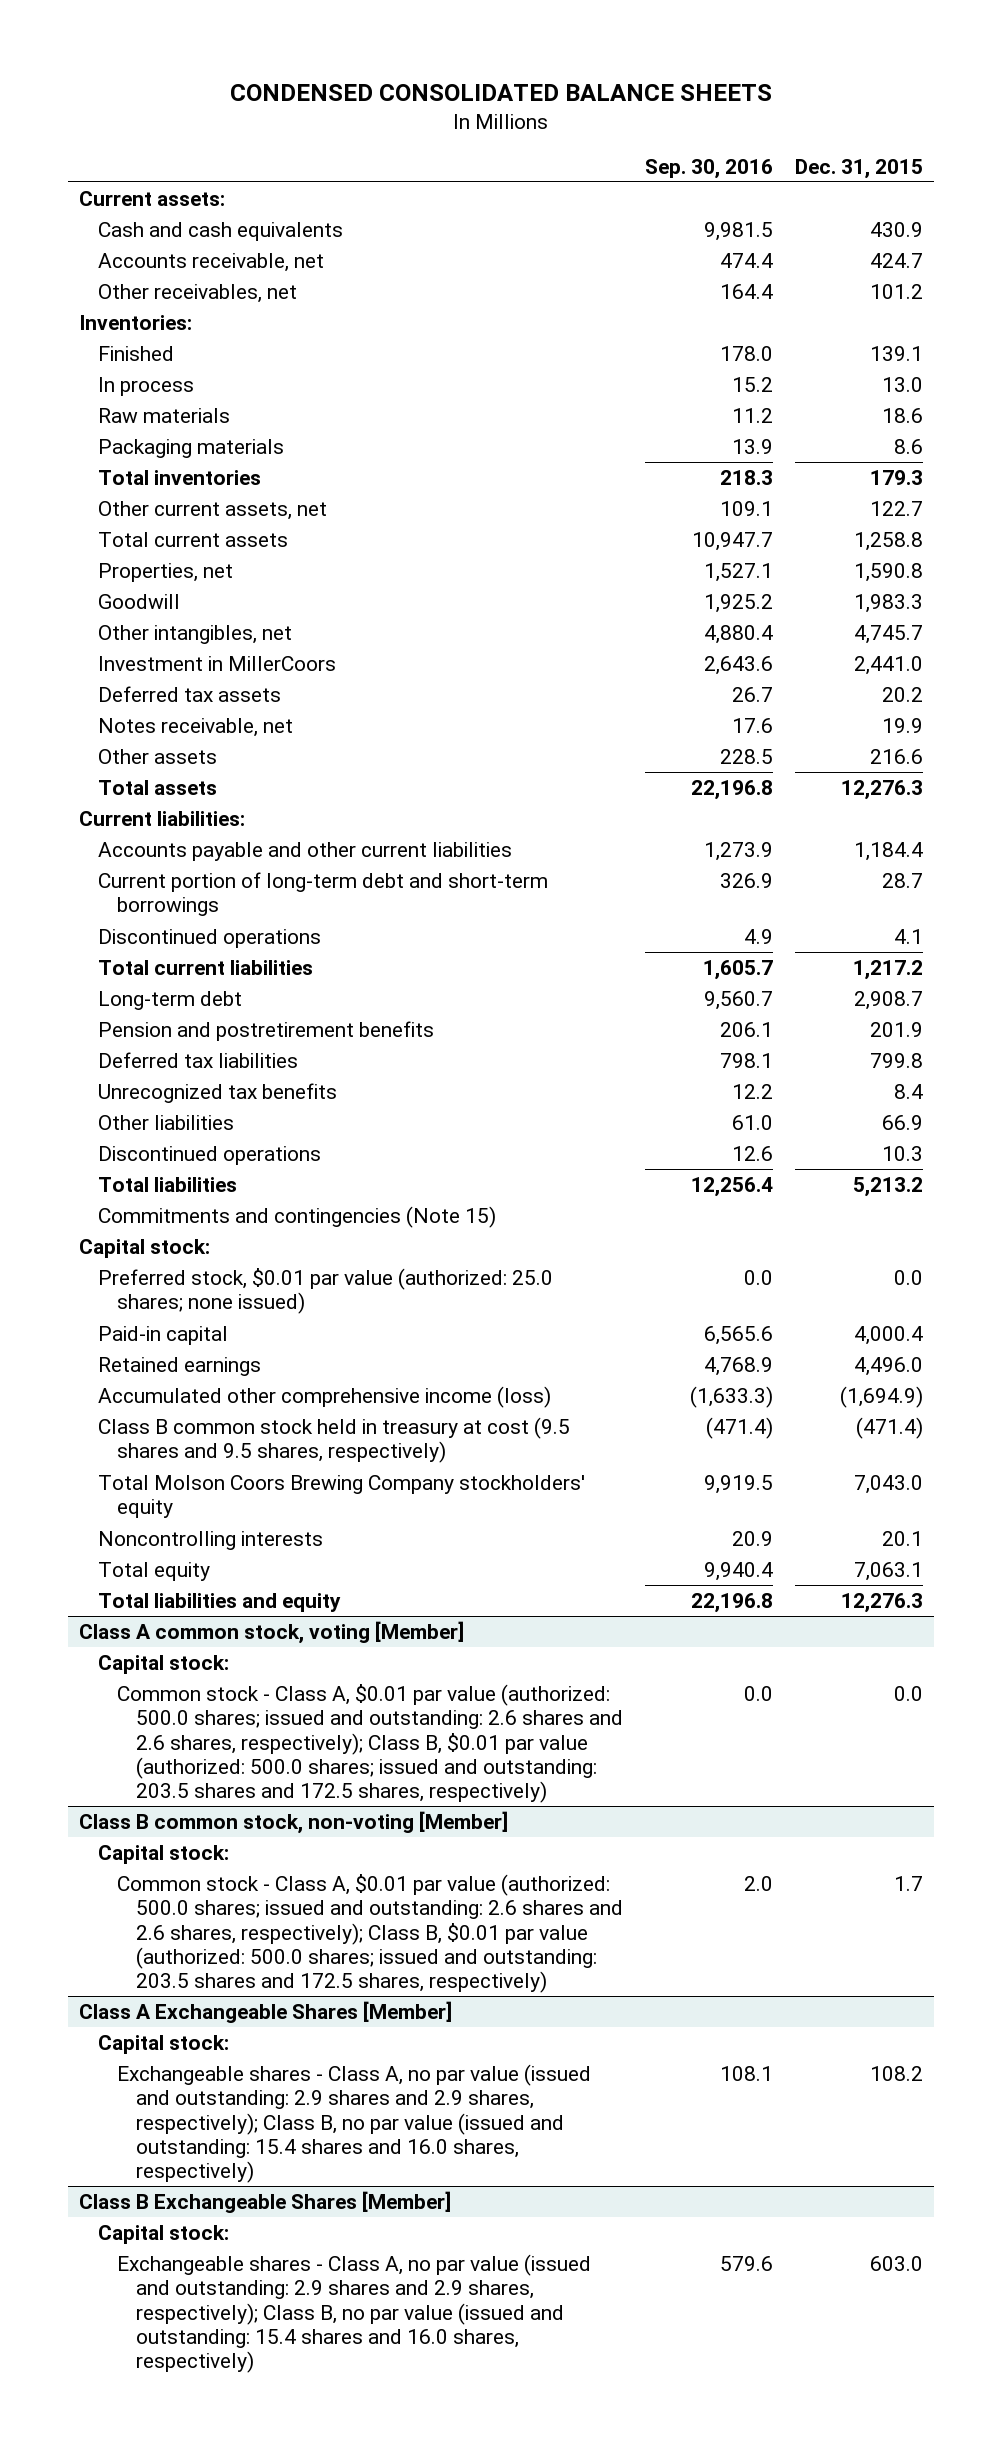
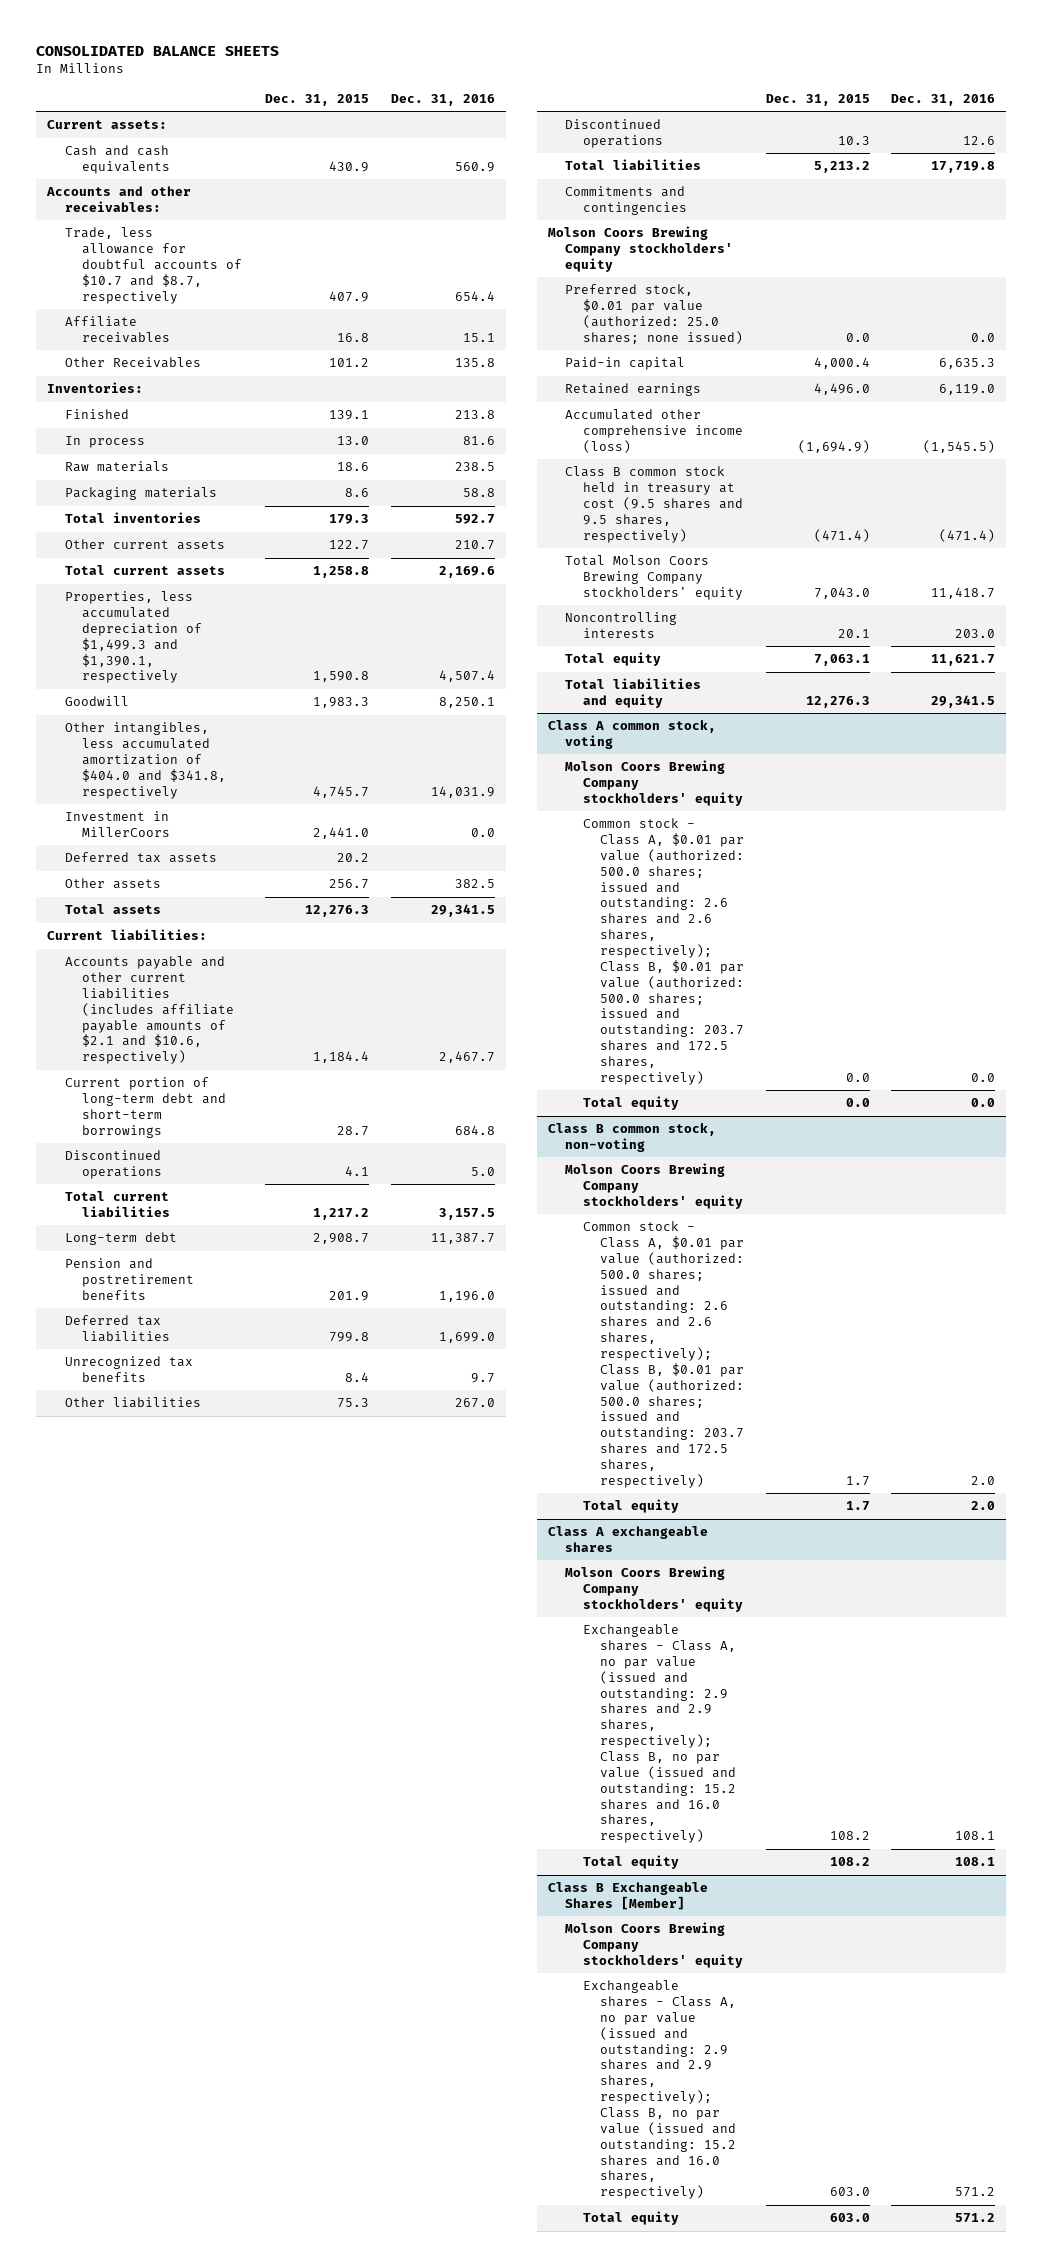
[229,83,772,101] CONDENSED CONSOLIDATED BALANCE SHEETS -> [36,46,280,57] CONSOLIDATED BALANCE SHEETS
[644,158,773,179] Sep. 30, 2016 -> none
none -> [390,93,495,106] Dec. 31, 2016
[98,253,325,273] Accounts receivable, net -> none
none -> [46,186,192,213] Accounts and other receivables:
none -> [64,227,242,304] Trade, less allowance for doubtful accounts of $10.7 and $8.7, respectively
none -> [64,316,170,344] Affiliate receivables
[98,284,298,304] Other receivables, net -> [64,357,201,369] Other Receivables
[98,501,328,521] Other current assets, net -> [64,539,225,551] Other current assets
[98,563,234,583] Properties, net -> [64,591,202,684] Properties, less accumulated depreciation of $1,499.3 and $1,390.1, respectively
[98,625,293,645] Other intangibles, net -> [64,722,226,799] Other intangibles, less accumulated amortization of $404.0 and $341.8, respectively
[98,718,294,738] Notes receivable, net -> none
[869,749,923,765] 216.6 -> [328,879,369,890] 256.7
[98,842,513,862] Accounts payable and other current liabilities -> [64,956,234,1065] Accounts payable and other current liabilities (includes affiliate payable amounts of $2.1 and $10.6, respectively)
[881,1115,923,1131] 66.9 -> [336,1398,369,1409] 75.3
[79,1239,211,1259] Capital stock: -> none
[98,1206,497,1229] Commitments and contingencies (Note 15) -> [565,186,687,216] Commitments and contingencies
none -> [548,226,734,272] Molson Coors Brewing Company stockholders' equity
[98,1655,230,1675] Capital stock: -> none
[98,1845,230,1865] Capital stock: -> none
[98,2035,230,2055] Capital stock: -> none
[79,1621,465,1645] Class A common stock, voting [Member] -> [548,720,717,750] Class A common stock, voting
none -> [565,760,743,806] Molson Coors Brewing Company stockholders' equity
[117,1684,624,1804] Common stock - Class A, $0.01 par value (authorized: 500.0 shares; issued and outstanding: 2.6 shares and 2.6 shares, respectively); Class B, $0.01 par value (authorized: 500.0 shares; issued and outstanding: 203.5 shares and 172.5 shares, respectively) -> [582,818,744,1085] Common stock - Class A, $0.01 par value (authorized: 500.0 shares; issued and outstanding: 2.6 shares and 2.6 shares, respectively); Class B, $0.01 par value (authorized: 500.0 shares; issued and outstanding: 203.7 shares and 172.5 shares, respectively)
none -> [582,1096,679,1111] Total equity
[79,1811,509,1835] Class B common stock, non-voting [Member] -> [548,1123,717,1153] Class B common stock, non-voting
none -> [565,1163,743,1209] Molson Coors Brewing Company stockholders' equity
[117,1874,624,1994] Common stock - Class A, $0.01 par value (authorized: 500.0 shares; issued and outstanding: 2.6 shares and 2.6 shares, respectively); Class B, $0.01 par value (authorized: 500.0 shares; issued and outstanding: 203.5 shares and 172.5 shares, respectively) -> [582,1221,744,1488] Common stock - Class A, $0.01 par value (authorized: 500.0 shares; issued and outstanding: 2.6 shares and 2.6 shares, respectively); Class B, $0.01 par value (authorized: 500.0 shares; issued and outstanding: 203.7 shares and 172.5 shares, respectively)
none -> [582,1499,679,1514] Total equity
[79,2001,453,2024] Class A Exchangeable Shares [Member] -> [548,1526,709,1553] Class A exchangeable shares
none -> [565,1566,743,1612] Molson Coors Brewing Company stockholders' equity
[117,2064,592,2184] Exchangeable shares - Class A, no par value (issued and outstanding: 2.9 shares and 2.9 shares, respectively); Class B, no par value (issued and outstanding: 15.4 shares and 16.0 shares, respectively) -> [582,1624,736,1844] Exchangeable shares - Class A, no par value (issued and outstanding: 2.9 shares and 2.9 shares, respectively); Class B, no par value (issued and outstanding: 15.2 shares and 16.0 shares, respectively)
none -> [582,1855,679,1870] Total equity
[98,2225,230,2245] Capital stock: -> none
none -> [565,1922,743,1968] Molson Coors Brewing Company stockholders' equity
[117,2254,592,2374] Exchangeable shares - Class A, no par value (issued and outstanding: 2.9 shares and 2.9 shares, respectively); Class B, no par value (issued and outstanding: 15.4 shares and 16.0 shares, respectively) -> [582,1980,736,2200] Exchangeable shares - Class A, no par value (issued and outstanding: 2.9 shares and 2.9 shares, respectively); Class B, no par value (issued and outstanding: 15.2 shares and 16.0 shares, respectively)
none -> [582,2211,679,2226] Total equity

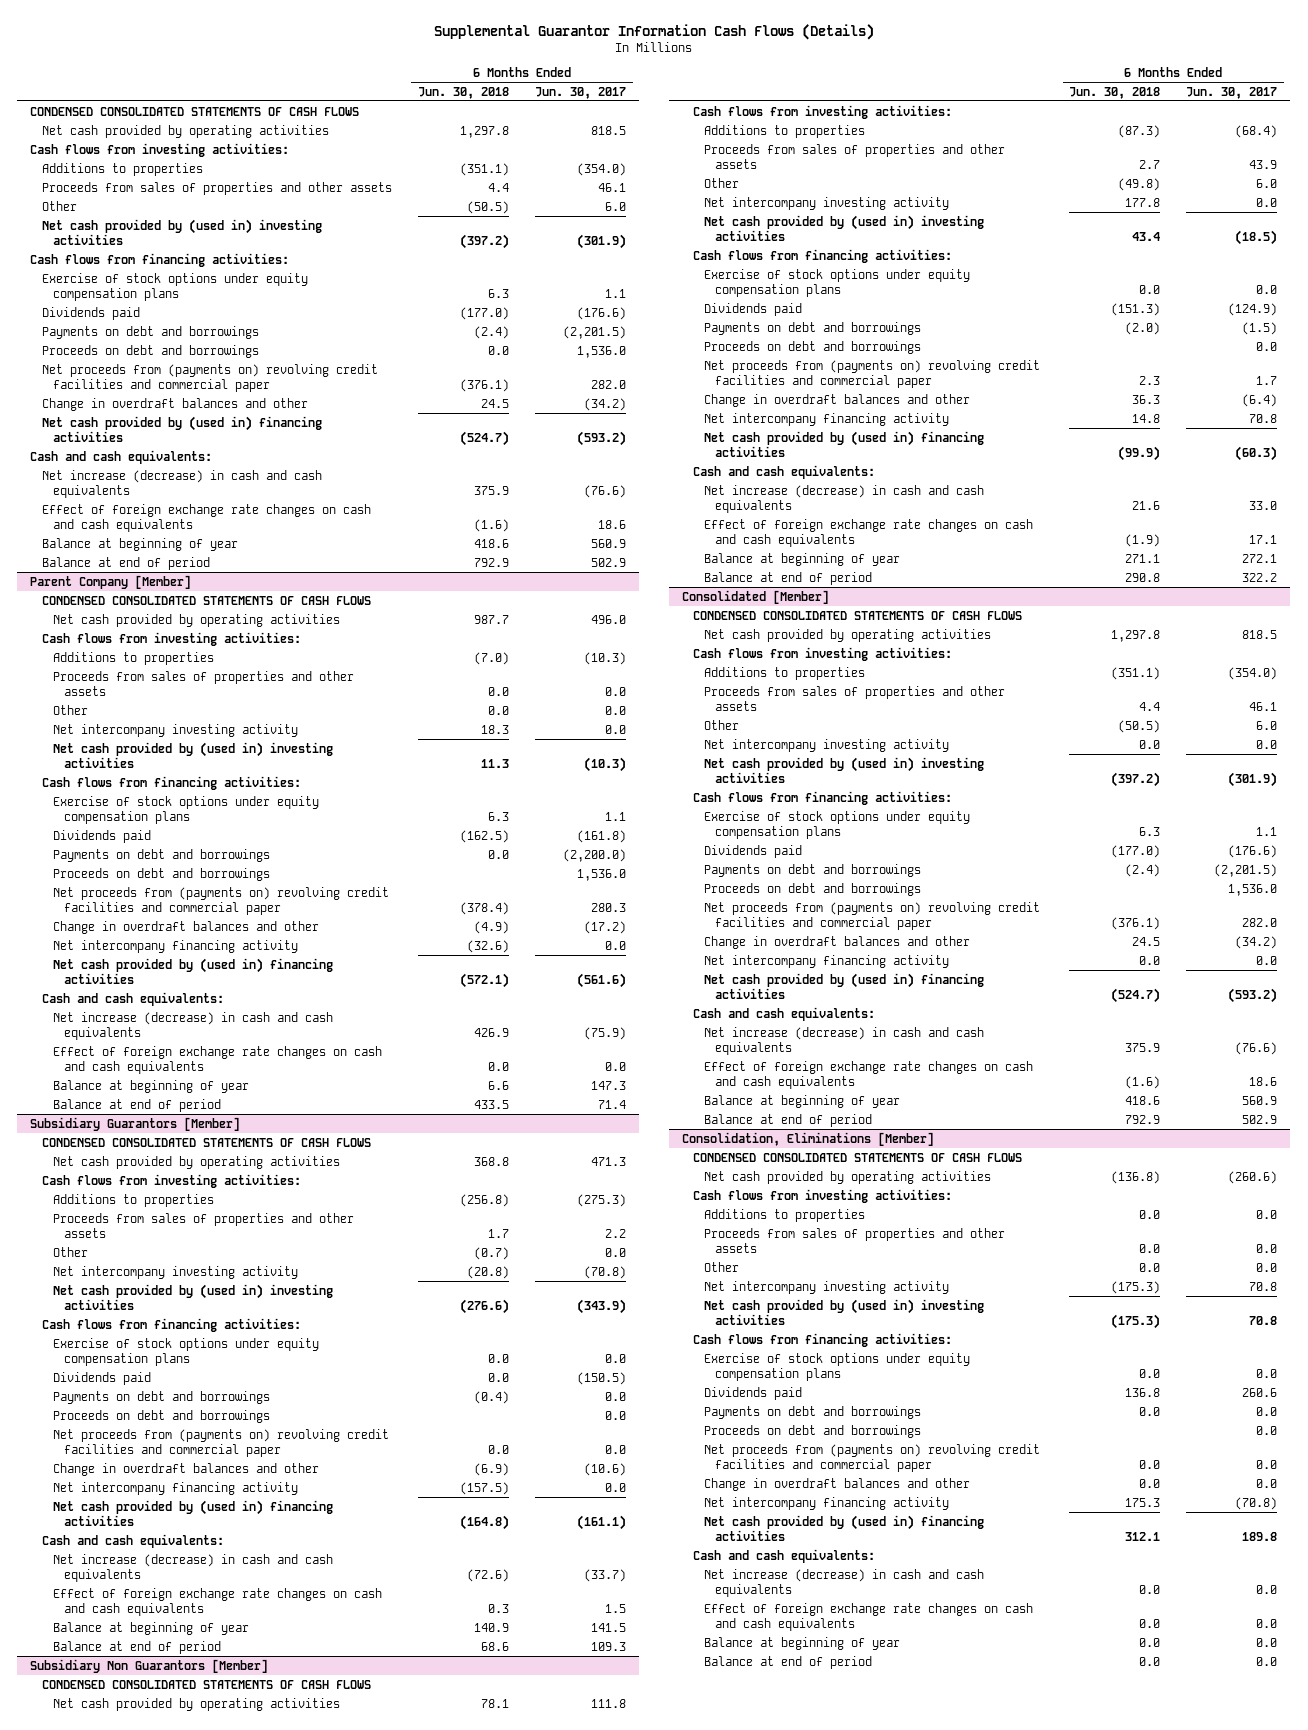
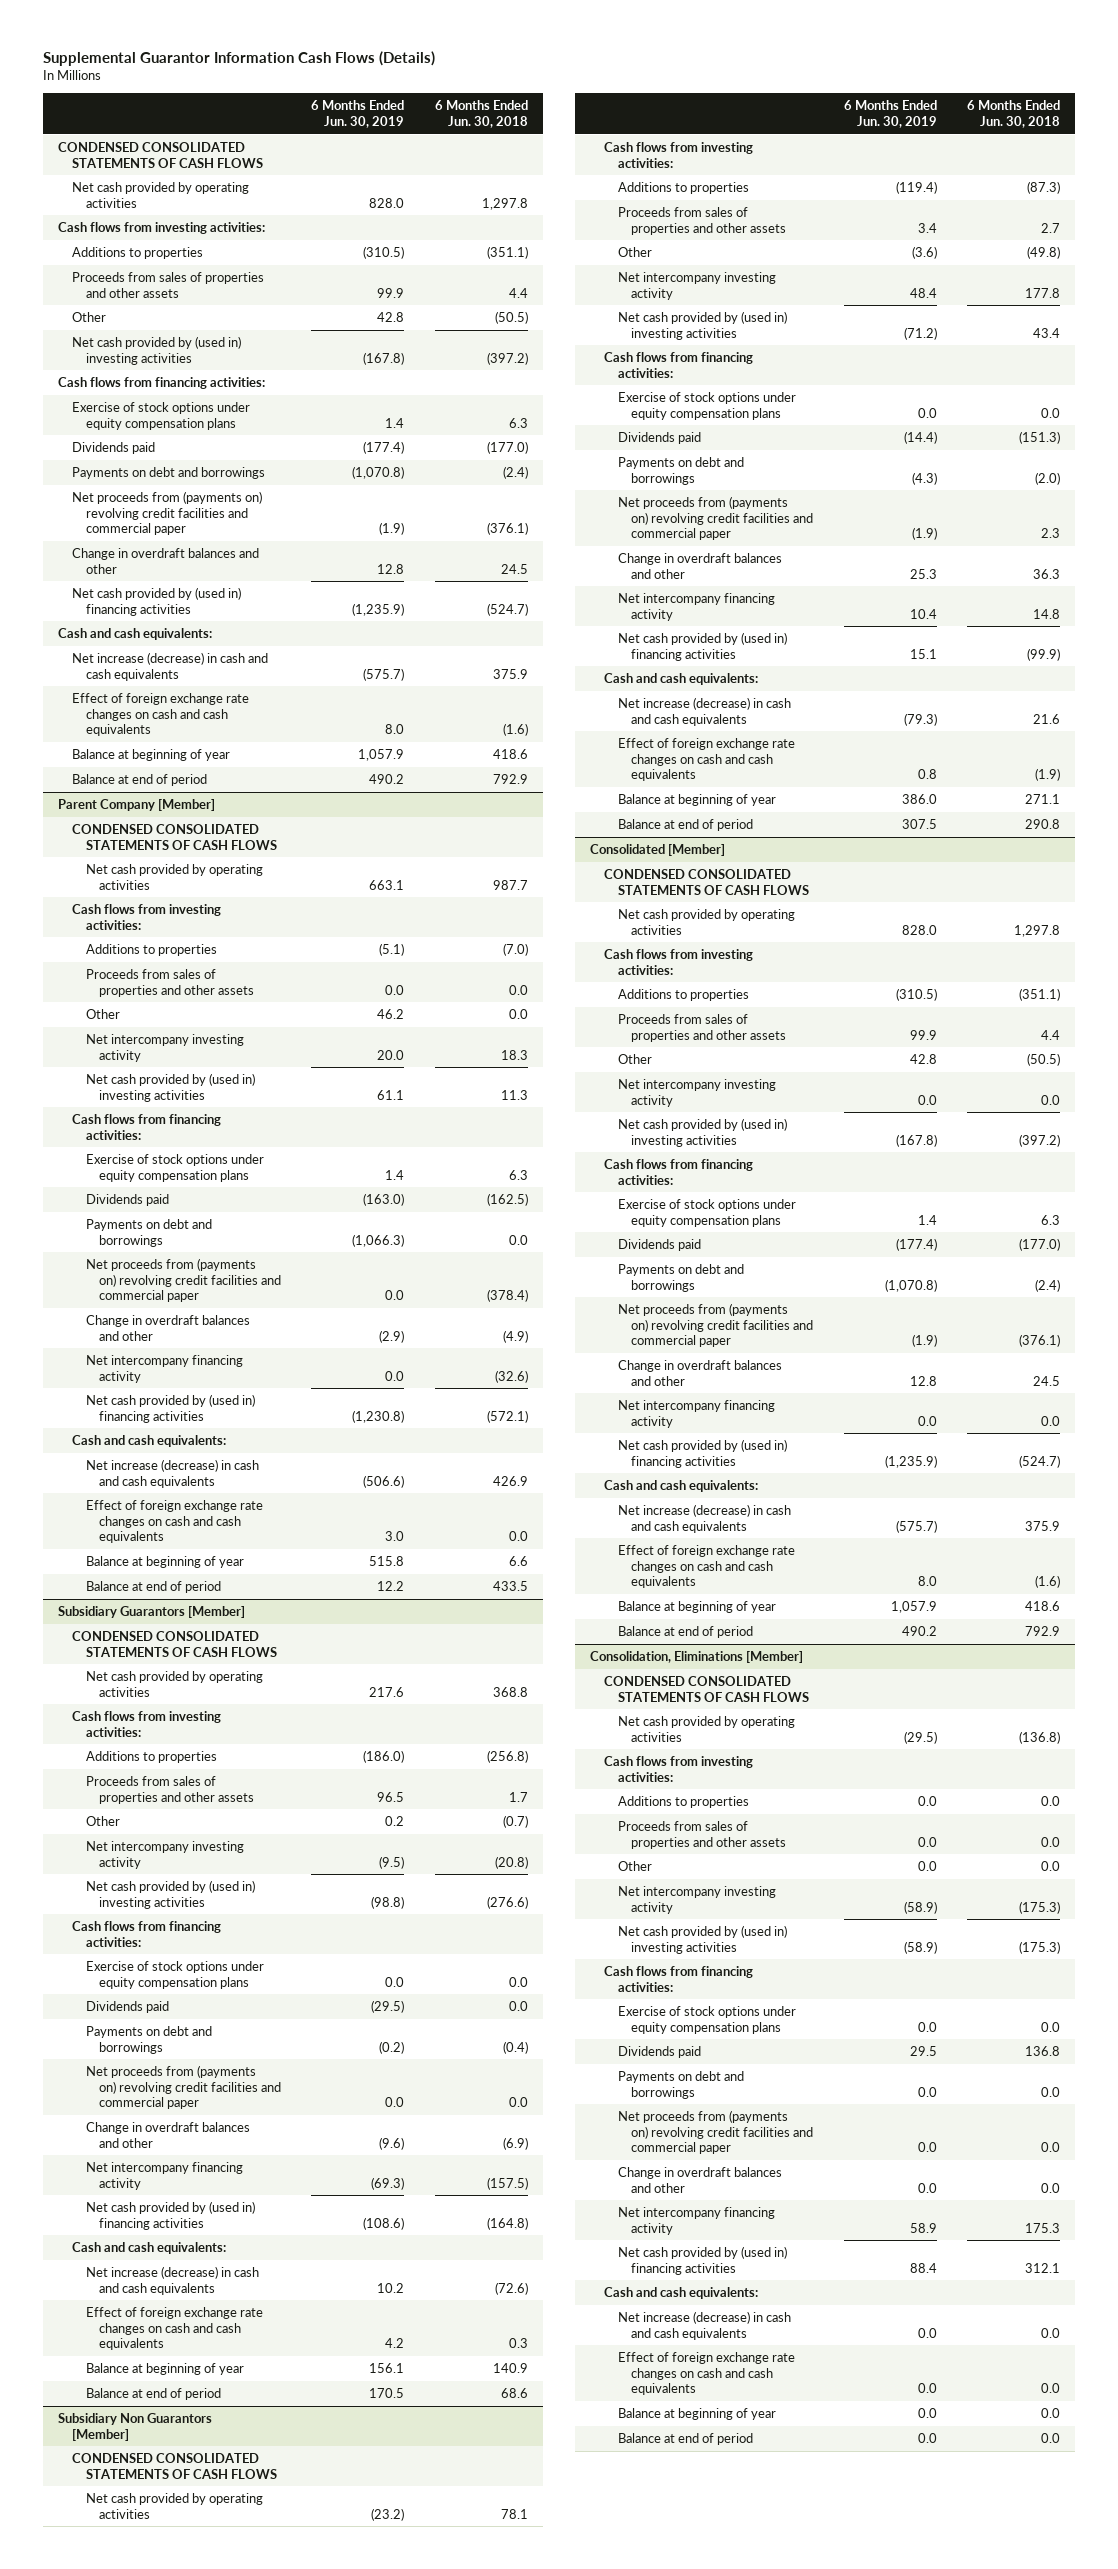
[535,86,627,99] Jun. 30, 2017 -> none
none -> [311,100,405,128] 6 Months Ended Jun. 30, 2019
[41,344,259,358] Proceeds on debt and borrowings -> none
[52,867,270,881] Proceeds on debt and borrowings -> none
[52,1409,270,1423] Proceeds on debt and borrowings -> none
[704,340,922,354] Proceeds on debt and borrowings -> none
[704,882,922,896] Proceeds on debt and borrowings -> none
[704,1424,922,1438] Proceeds on debt and borrowings -> none

